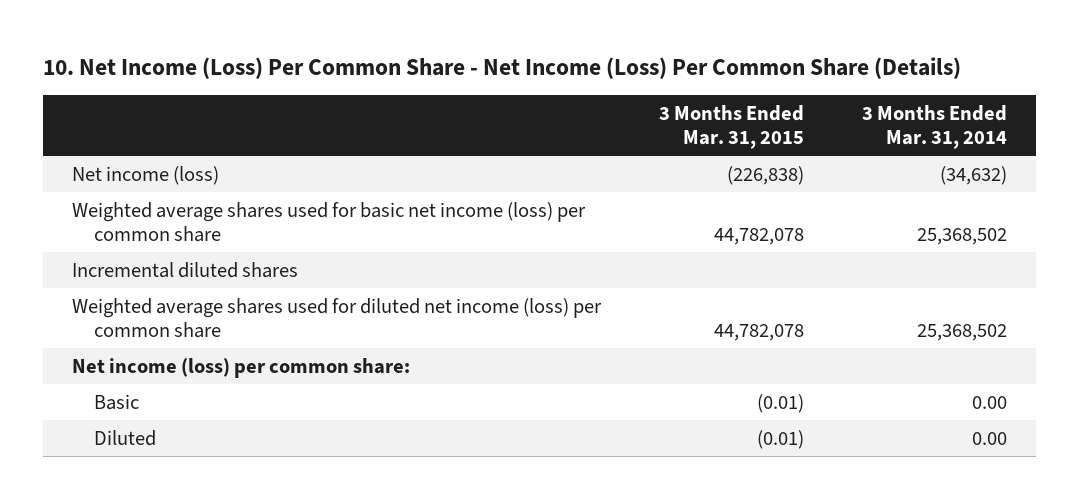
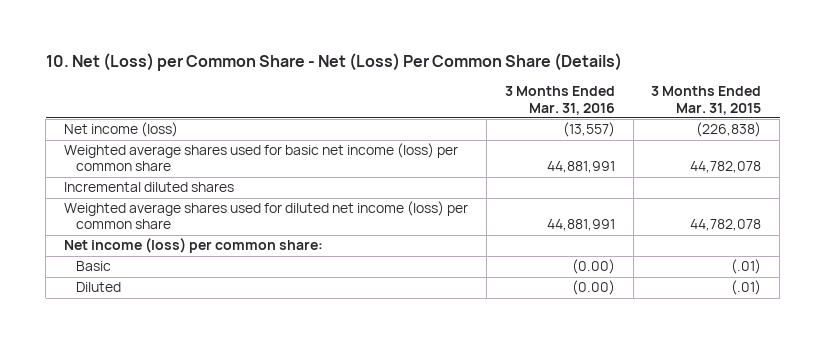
[42,56,961,79] 10. Net Income (Loss) Per Common Share - Net Income (Loss) Per Common Share (Details) -> [45,53,622,72] 10. Net (Loss) per Common Share - Net (Loss) Per Common Share (Details)
[862,104,1008,149] 3 Months Ended Mar. 31, 2014 -> none
none -> [504,86,615,115] 3 Months Ended Mar. 31, 2016
[756,393,804,413] (0.01) -> [731,259,762,275] (.01)
[756,429,804,449] (0.01) -> [731,280,762,296] (.01)

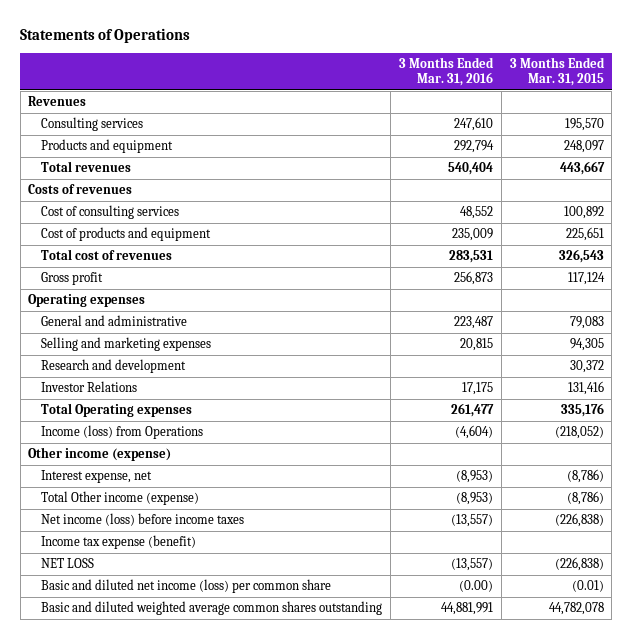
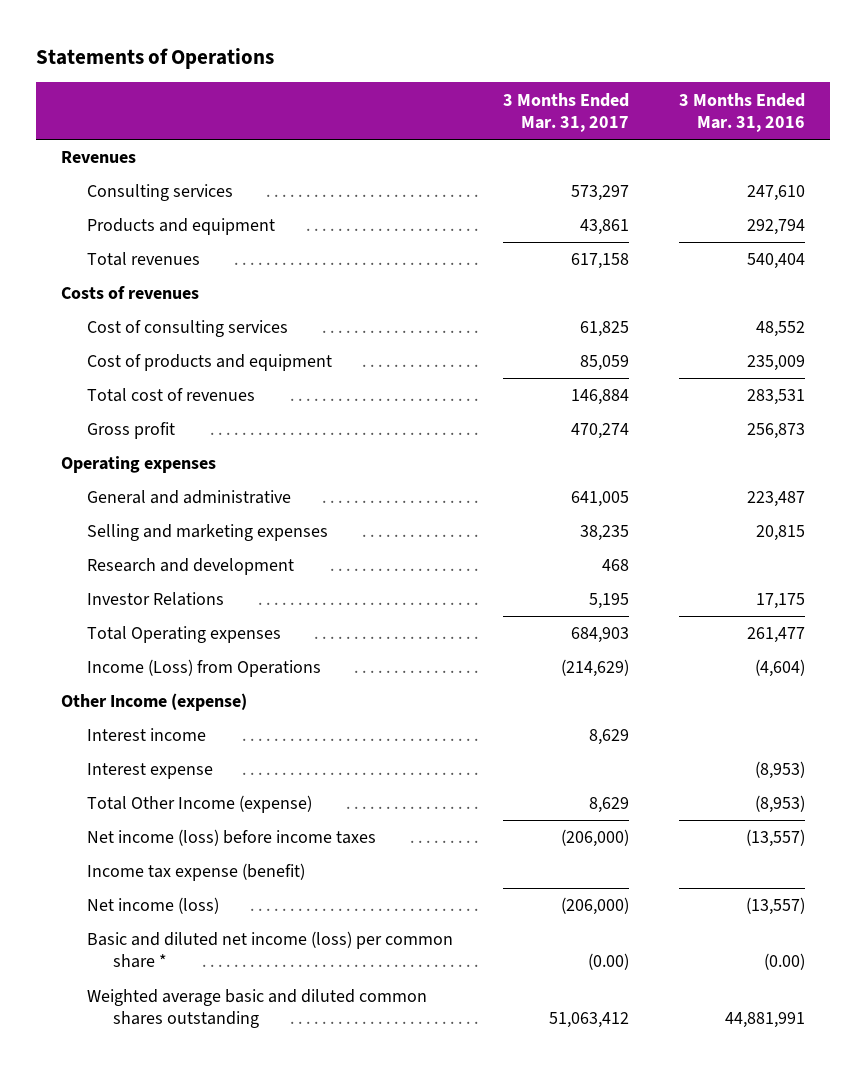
[509,56,605,87] 3 Months Ended Mar. 31, 2015 -> none
none -> [503,92,630,132] 3 Months Ended Mar. 31, 2017
[40,425,203,440] Income (loss) from Operations -> [87,659,322,678] Income (Loss) from Operations
[28,447,172,462] Other income (expense) -> [61,693,248,712] Other Income (expense)
none -> [87,728,207,742] Interest income
[40,470,152,484] Interest expense, net -> [87,763,214,780] Interest expense
[40,491,199,506] Total Other income (expense) -> [87,795,313,814] Total Other Income (expense)
[40,558,94,569] NET LOSS -> [87,897,220,915] Net income (loss)
[40,579,331,594] Basic and diluted net income (loss) per common share -> [87,931,454,969] Basic and diluted net income (loss) per common share *
[40,601,382,616] Basic and diluted weighted average common shares outstanding -> [87,989,428,1029] Weighted average basic and diluted common shares outstanding

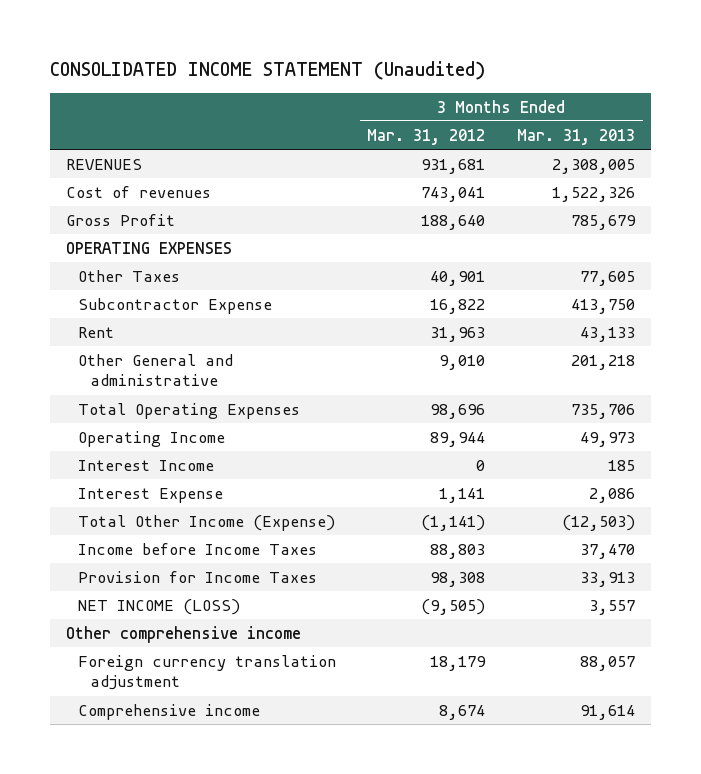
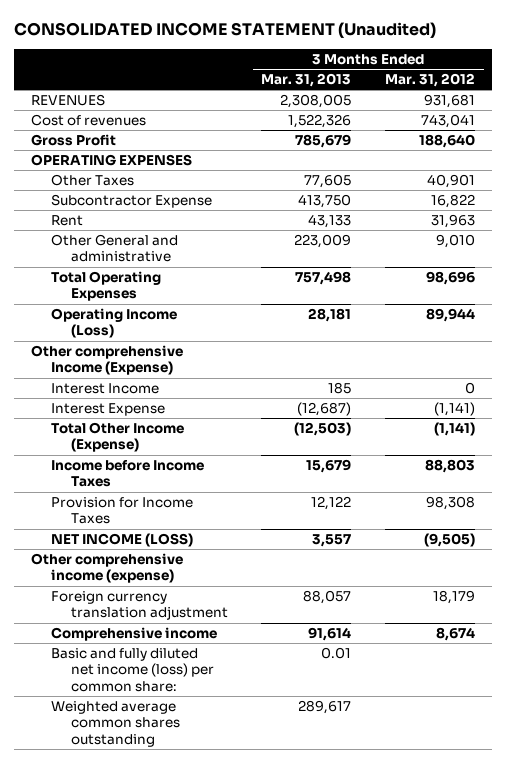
[571,354,636,370] 201,218 -> [294,234,352,249] 223,009
[571,403,636,419] 735,706 -> [295,271,352,286] 757,498
[77,430,225,447] Operating Income -> [50,308,177,339] Operating Income (Loss)
[580,431,636,447] 49,973 -> [308,308,352,323] 28,181
none -> [30,345,183,376] Other comprehensive Income (Expense)
[439,487,486,503] 1,141 -> [434,402,476,417] (1,141)
[589,487,636,503] 2,086 -> [297,402,352,417] (12,687)
[580,543,636,559] 37,470 -> [306,459,352,474] 15,679
[580,571,636,587] 33,913 -> [311,496,352,511] 12,122
[65,625,301,643] Other comprehensive income -> [30,553,183,584] Other comprehensive income (expense)
none -> [50,648,214,692] Basic and fully diluted net income (loss) per common share:
none -> [50,701,180,747] Weighted average common shares outstanding

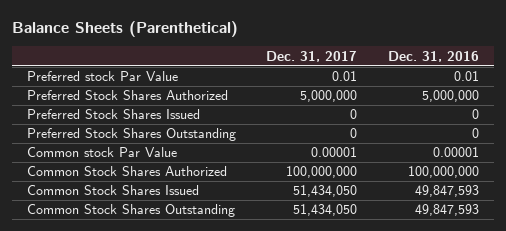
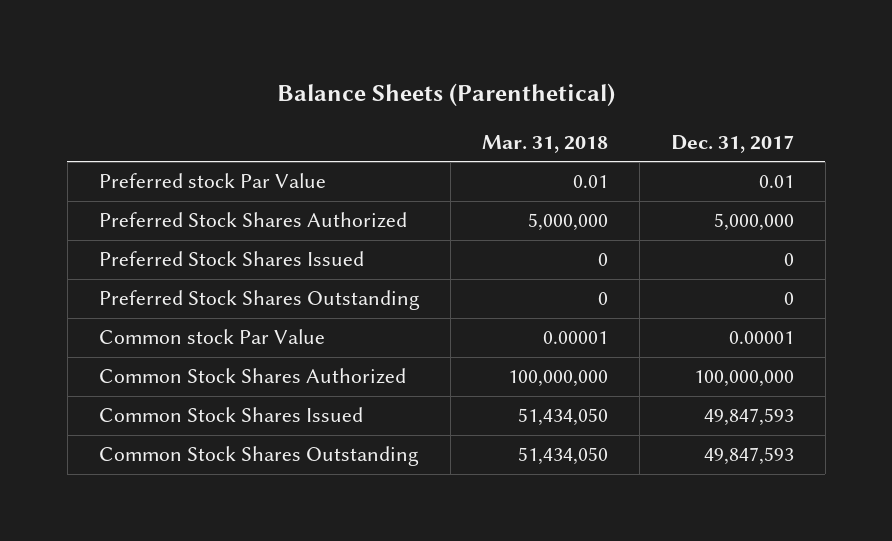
[387,50,479,62] Dec. 31, 2016 -> none
none -> [482,134,609,153] Mar. 31, 2018
[293,185,358,198] 51,434,050 -> [703,408,794,427] 49,847,593
[293,204,358,217] 51,434,050 -> [703,447,794,466] 49,847,593

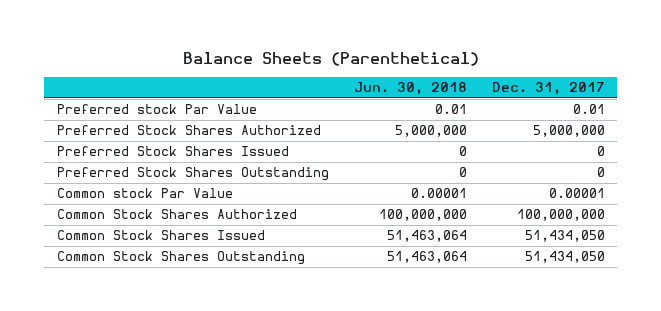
[482,134,609,153] Mar. 31, 2018 -> none
none -> [353,82,467,96] Jun. 30, 2018
[703,408,794,427] 49,847,593 -> [524,230,605,243] 51,434,050
[703,447,794,466] 49,847,593 -> [524,251,605,264] 51,434,050

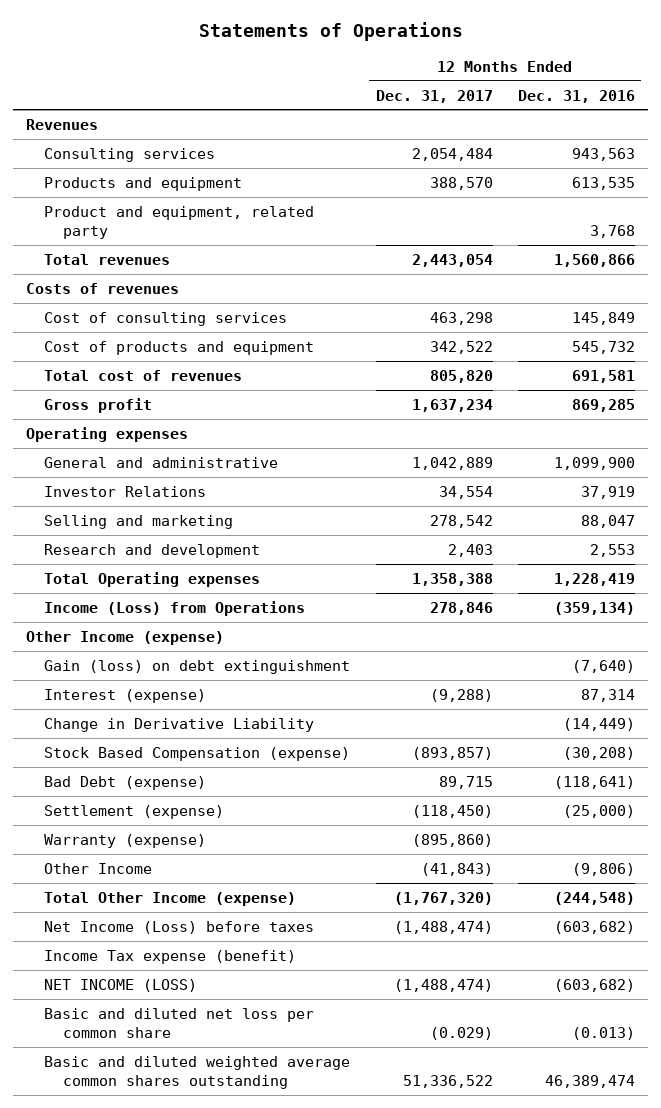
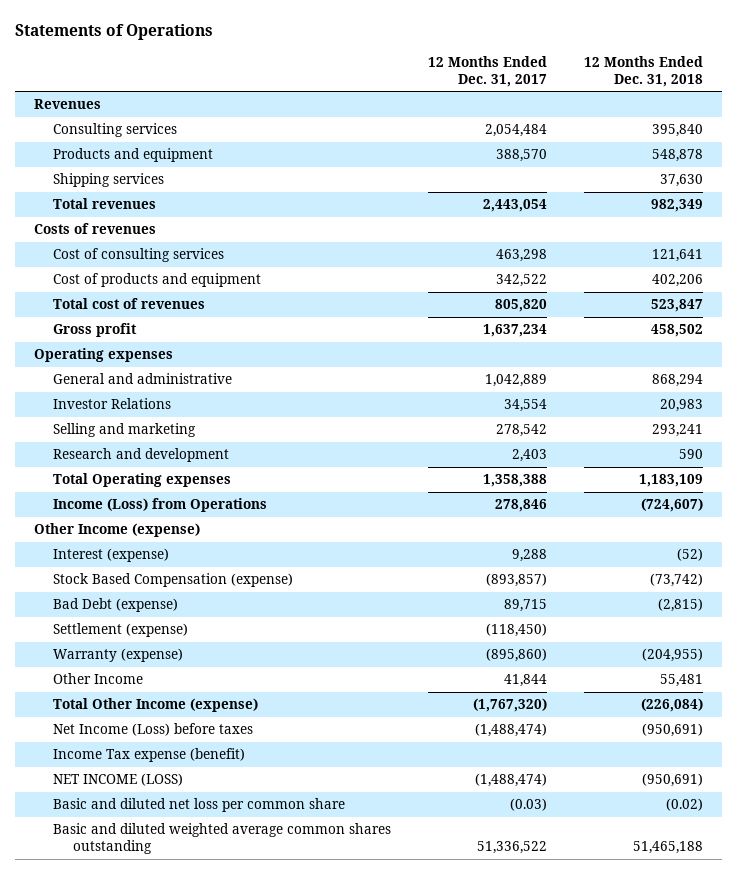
[517,89,635,103] Dec. 31, 2016 -> none
none -> [584,55,704,87] 12 Months Ended Dec. 31, 2018
[44,205,315,240] Product and equipment, related party -> none
none -> [53,173,165,188] Shipping services
[44,659,351,674] Gain (loss) on debt extinguishment -> none
[44,717,315,732] Change in Derivative Liability -> none
[429,688,493,702] (9,288) -> [512,549,548,563] 9,288
[420,862,493,876] (41,843) -> [504,674,548,688] 41,844
[429,1027,493,1041] (0.029) -> [510,798,548,812] (0.03)

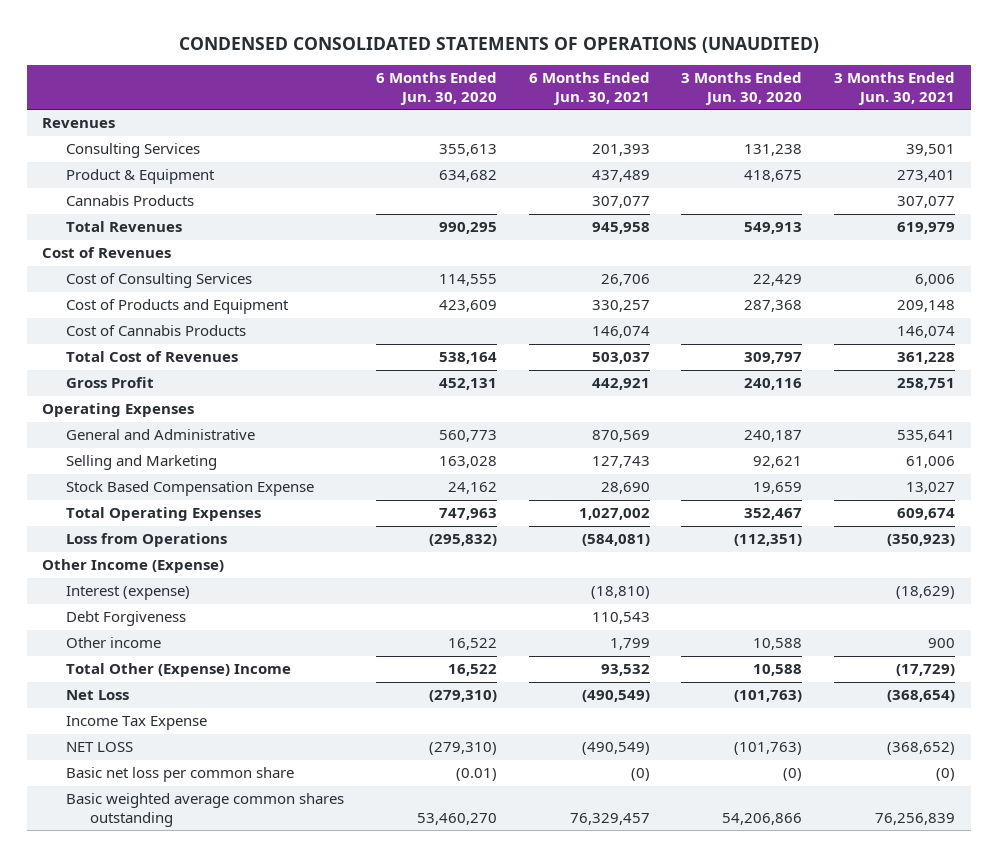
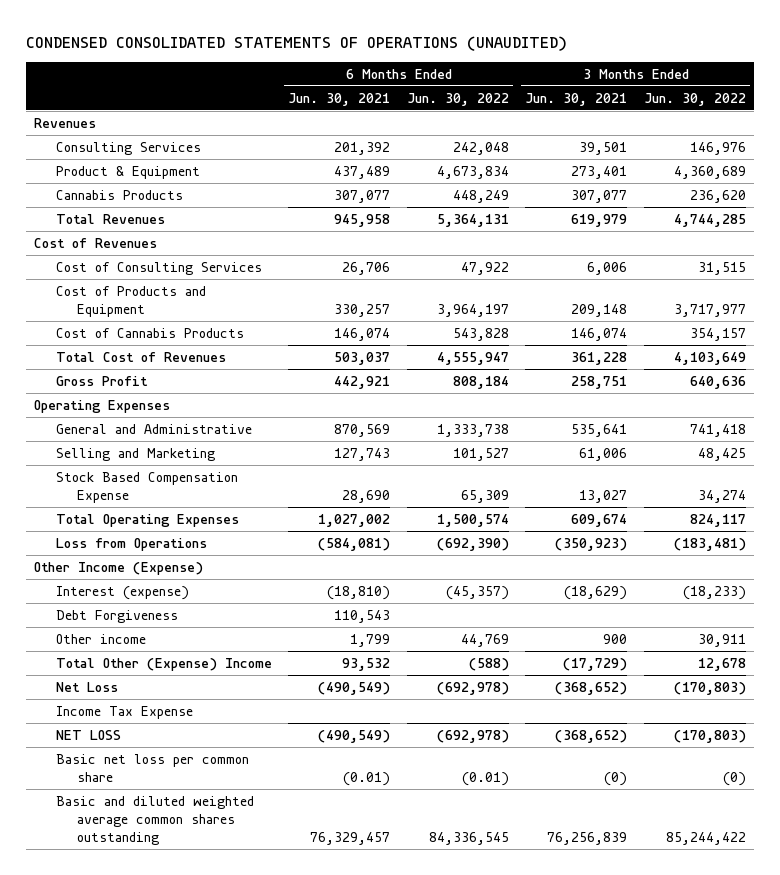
[376,72,498,105] 6 Months Ended Jun. 30, 2020 -> none
[681,72,803,105] 3 Months Ended Jun. 30, 2020 -> none
none -> [406,92,509,106] Jun. 30, 2022
none -> [644,92,747,106] Jun. 30, 2022
[591,144,650,157] 201,393 -> [334,141,391,155] 201,392
[886,690,955,703] (368,654) -> [555,681,628,695] (368,652)
[630,768,650,782] (0) -> [343,771,391,786] (0.01)
[66,793,345,827] Basic weighted average common shares outstanding -> [55,795,254,845] Basic and diluted weighted average common shares outstanding

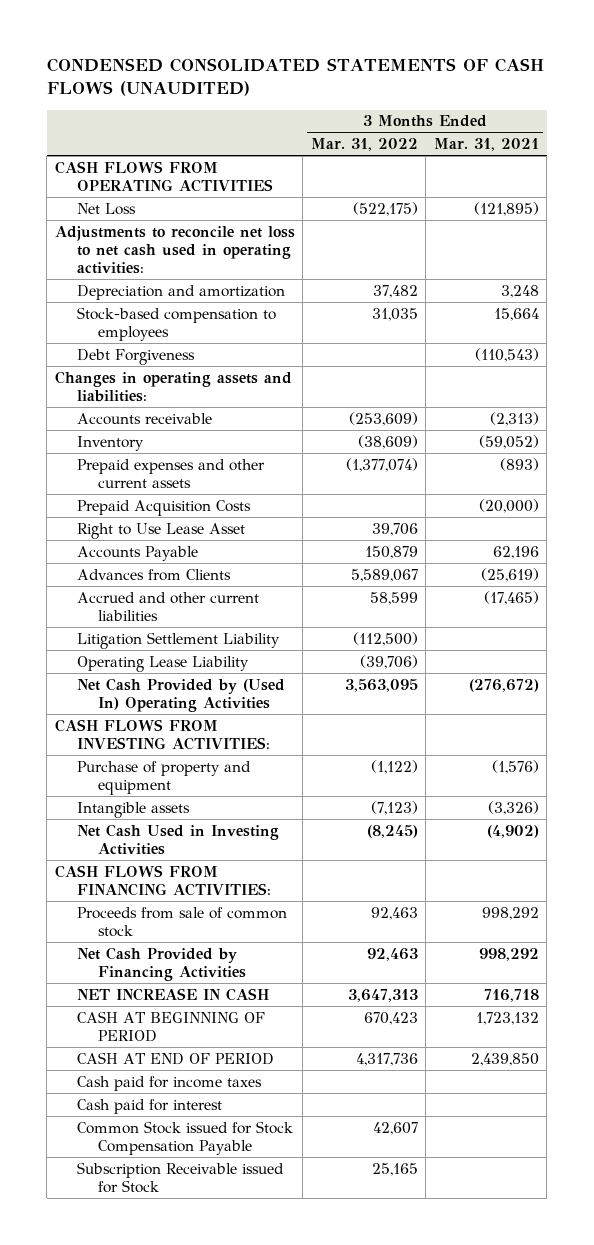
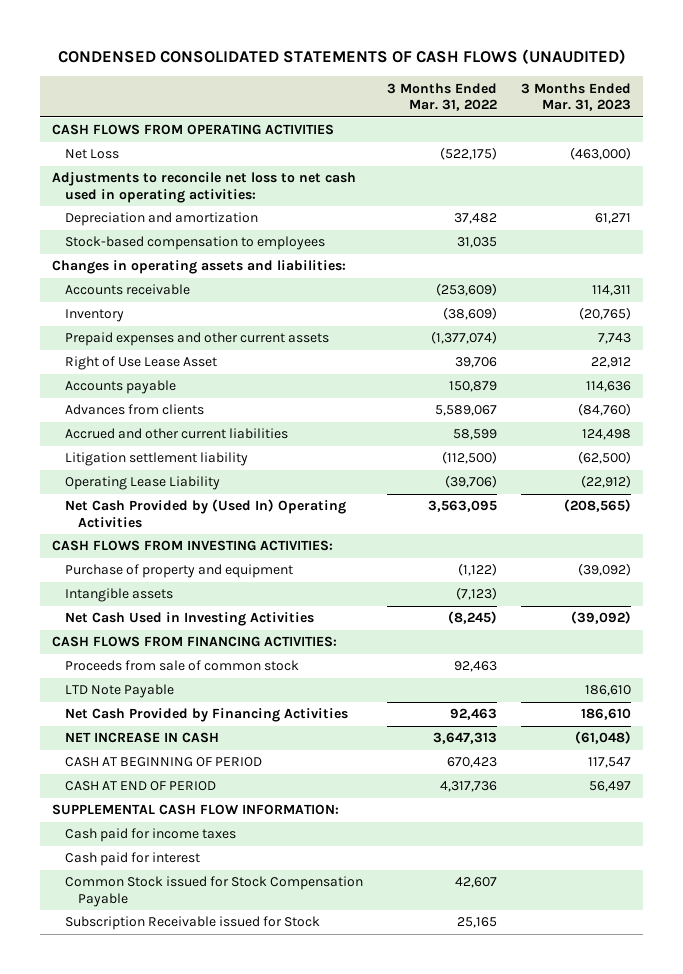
[433,137,539,151] Mar. 31, 2021 -> none
none -> [521,82,632,112] 3 Months Ended Mar. 31, 2023
[76,348,195,365] Debt Forgiveness -> none
[76,499,251,516] Prepaid Acquisition Costs -> none
[76,522,245,539] Right to Use Lease Asset -> [65,356,218,371] Right of Use Lease Asset
[76,545,198,561] Accounts Payable -> [65,380,177,395] Accounts payable
[76,568,231,581] Advances from Clients -> [65,404,205,416] Advances from clients
[76,631,280,649] Litigation Settlement Liability -> [65,452,249,467] Litigation settlement liability
none -> [65,684,175,699] LTD Note Payable
none -> [52,804,340,816] SUPPLEMENTAL CASH FLOW INFORMATION:

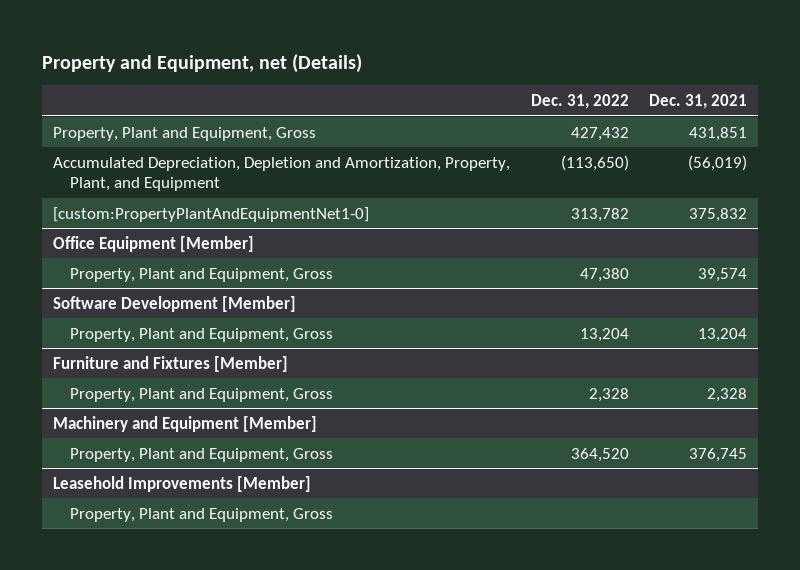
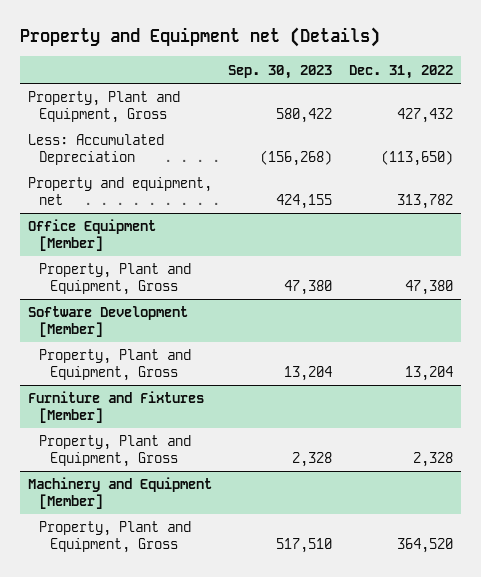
[42,53,363,73] Property and Equipment, net (Details) -> [20,27,381,48] Property and Equipment net (Details)
[649,94,748,110] Dec. 31, 2021 -> none
none -> [228,64,333,79] Sep. 30, 2023
[52,156,510,192] Accumulated Depreciation, Depletion and Amortization, Property, Plant, and Equipment -> [28,134,165,165] Less: Accumulated Depreciation
[52,206,369,222] [custom:PropertyPlantAndEquipmentNet1-0] -> [28,177,213,205] Property and equipment, net
[52,475,311,492] Leasehold Improvements [Member] -> none
[70,507,334,522] Property, Plant and Equipment, Gross -> none

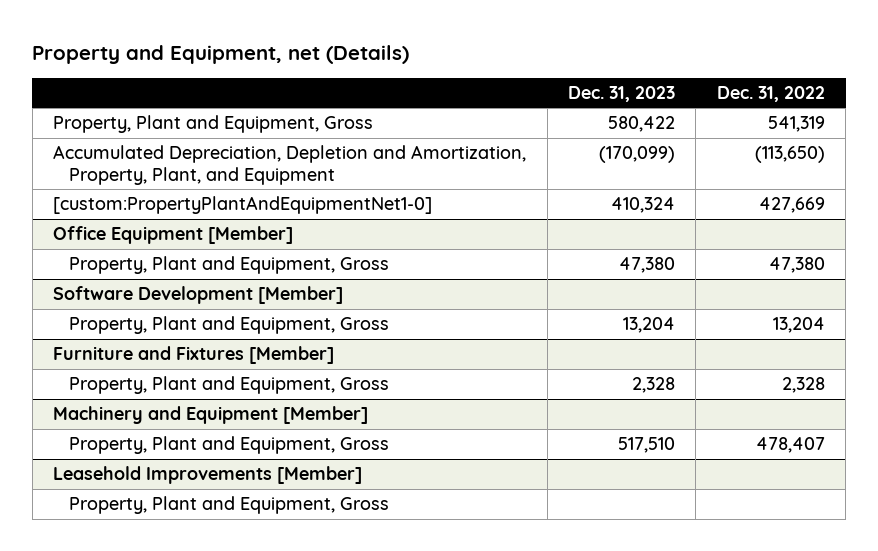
[20,27,381,48] Property and Equipment net (Details) -> [32,44,410,64] Property and Equipment, net (Details)
[228,64,333,79] Sep. 30, 2023 -> none
none -> [568,85,676,102] Dec. 31, 2023
[28,177,213,205] Property and equipment, net -> none
[396,107,453,123] 427,432 -> [767,116,825,133] 541,319
[28,134,165,165] Less: Accumulated Depreciation -> [53,145,527,185] Accumulated Depreciation, Depletion and Amortization, Property, Plant, and Equipment
none -> [53,196,433,215] [custom:PropertyPlantAndEquipmentNet1-0]
[396,537,453,553] 364,520 -> [755,437,825,454] 478,407
none -> [53,466,363,485] Leasehold Improvements [Member]
none -> [69,496,390,515] Property, Plant and Equipment, Gross

